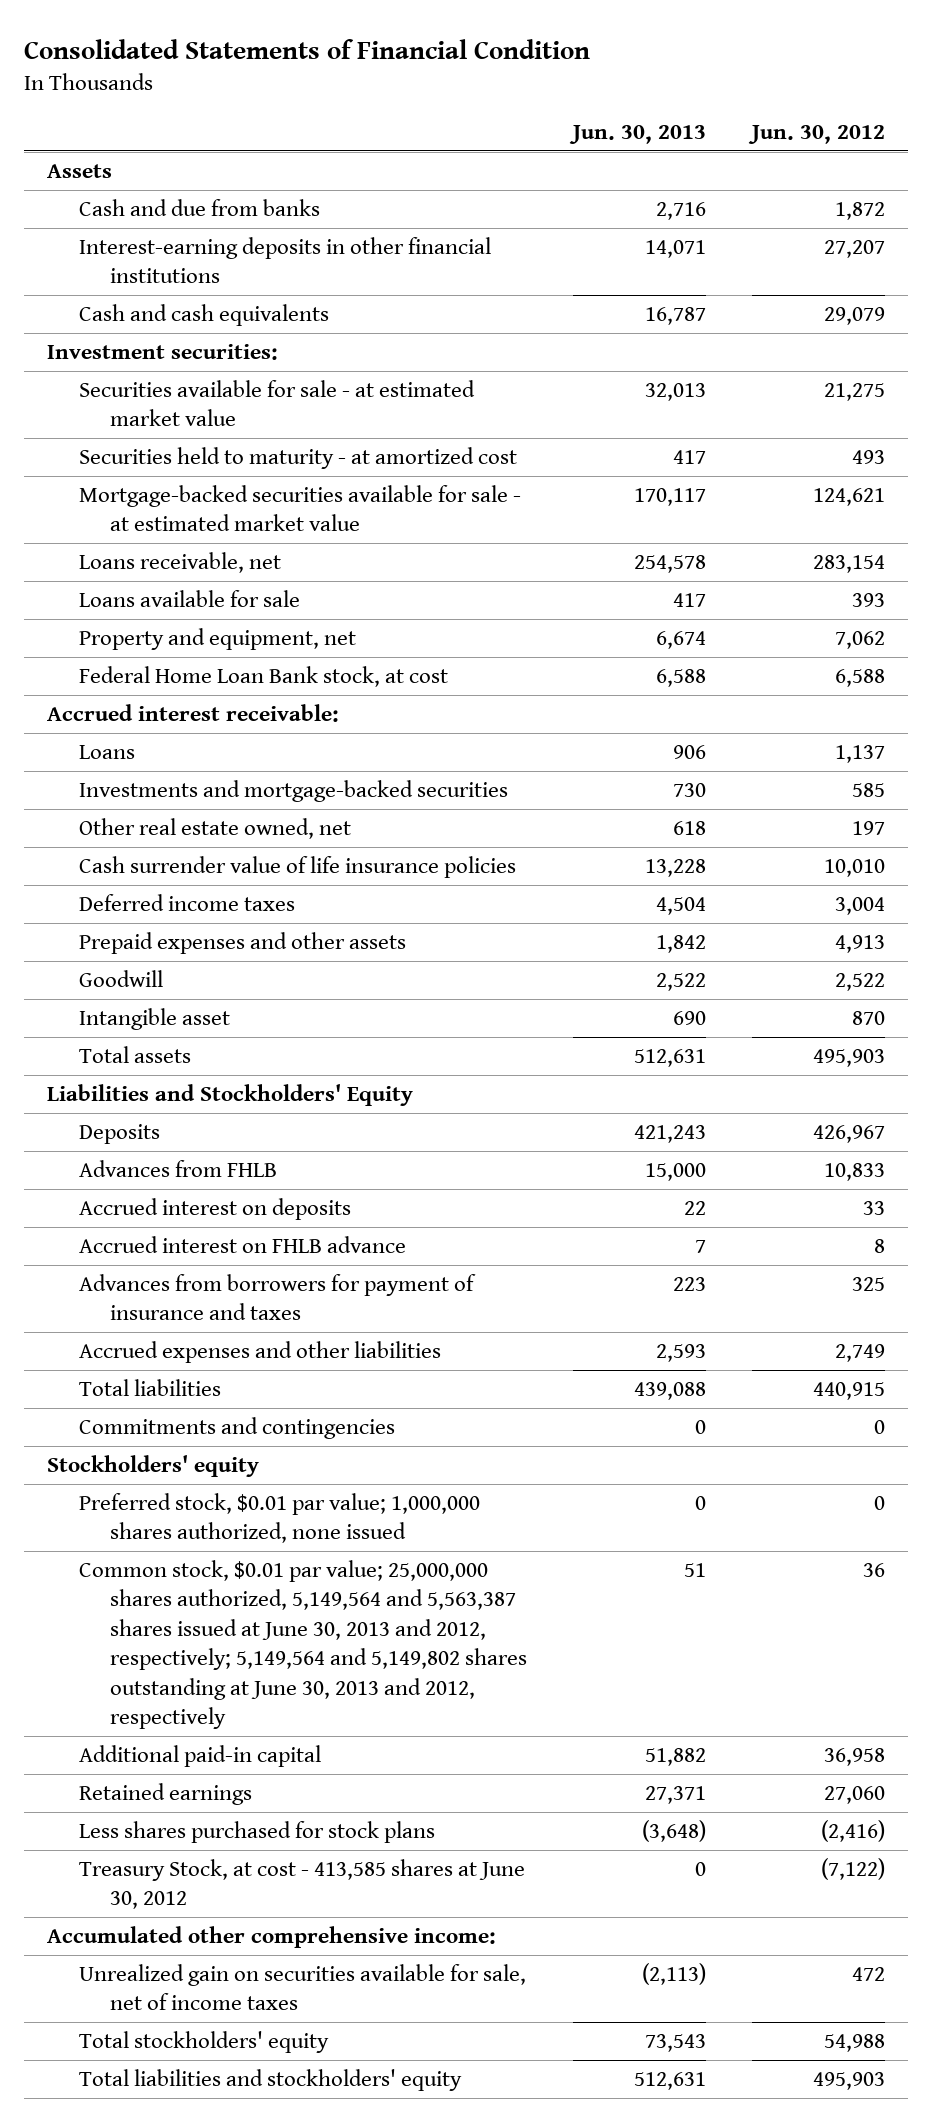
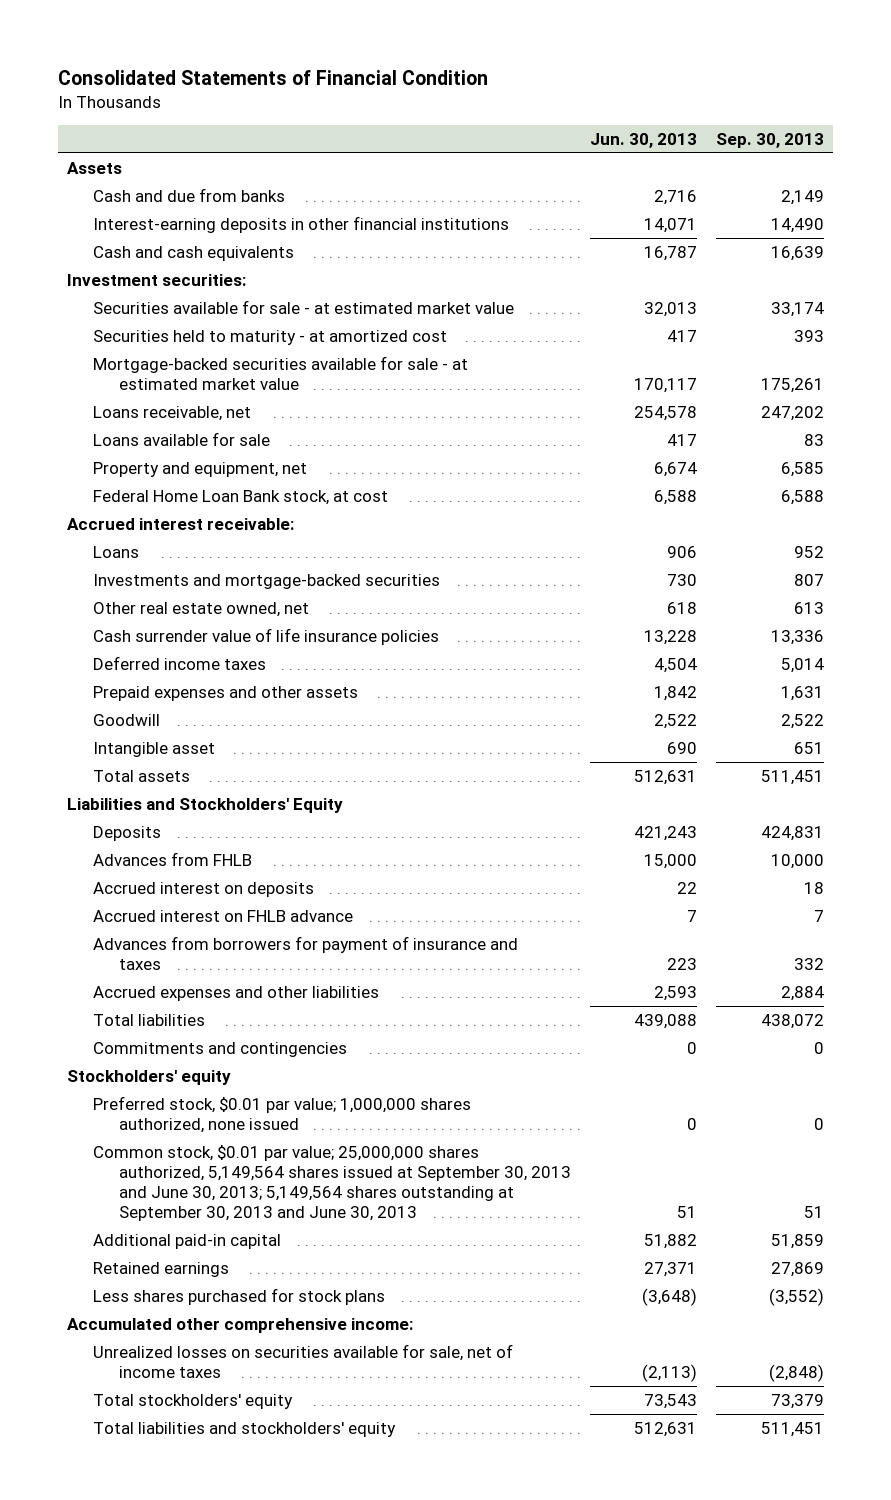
[747,124,885,144] Jun. 30, 2012 -> none
none -> [715,132,824,148] Sep. 30, 2013
[78,1559,528,1730] Common stock, $0.01 par value; 25,000,000 shares authorized, 5,149,564 and 5,563,387 shares issued at June 30, 2013 and 2012, respectively; 5,149,564 and 5,149,802 shares outstanding at June 30, 2013 and 2012, respectively -> [93,1145,572,1221] Common stock, $0.01 par value; 25,000,000 shares authorized, 5,149,564 shares issued at September 30, 2013 and June 30, 2013; 5,149,564 shares outstanding at September 30, 2013 and June 30, 2013
[78,1858,525,1910] Treasury Stock, at cost - 413,585 shares at June 30, 2012 -> none
[78,1963,526,2011] Unrealized gain on securities available for sale, net of income taxes -> [93,1344,514,1379] Unrealized losses on securities available for sale, net of income taxes

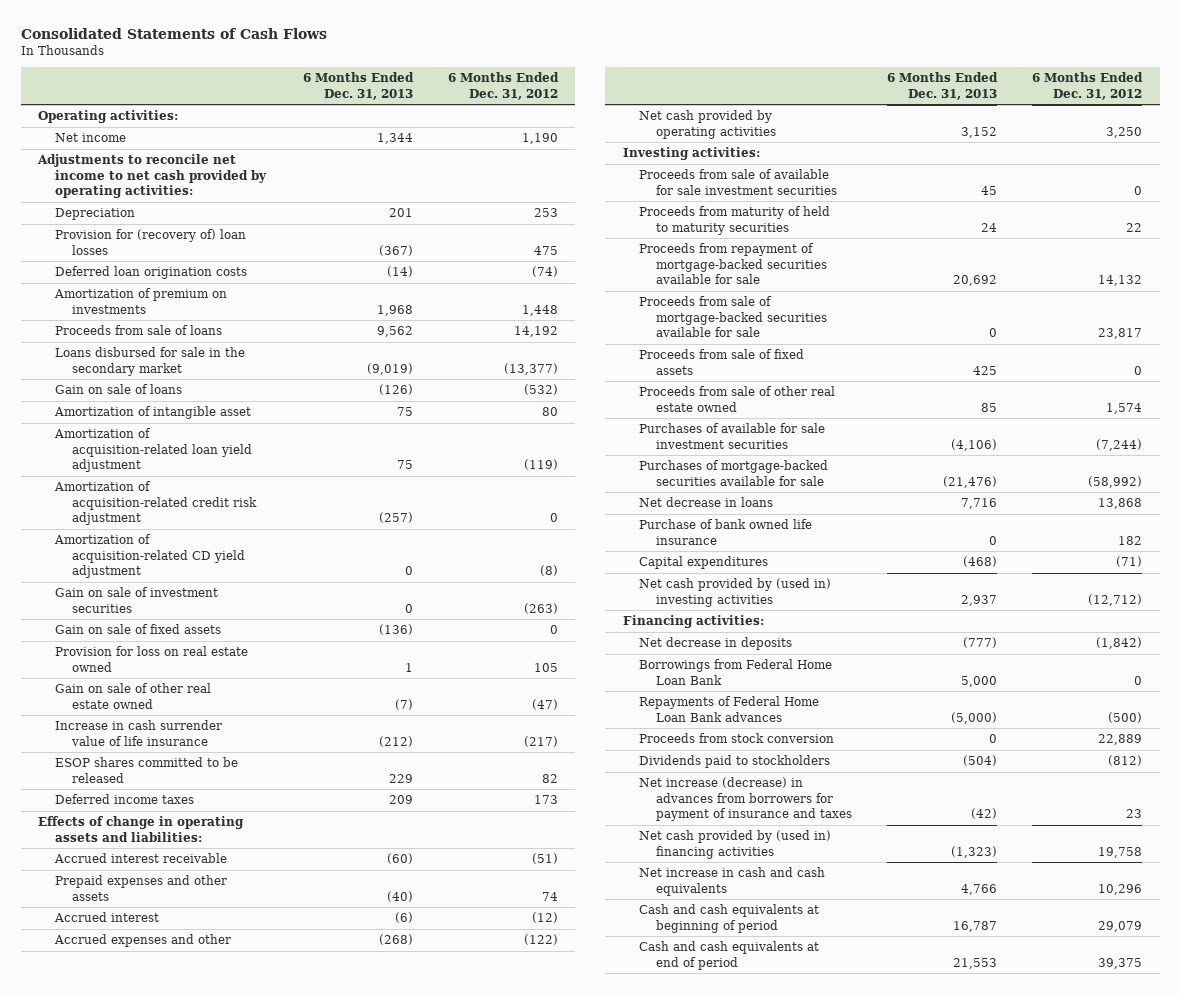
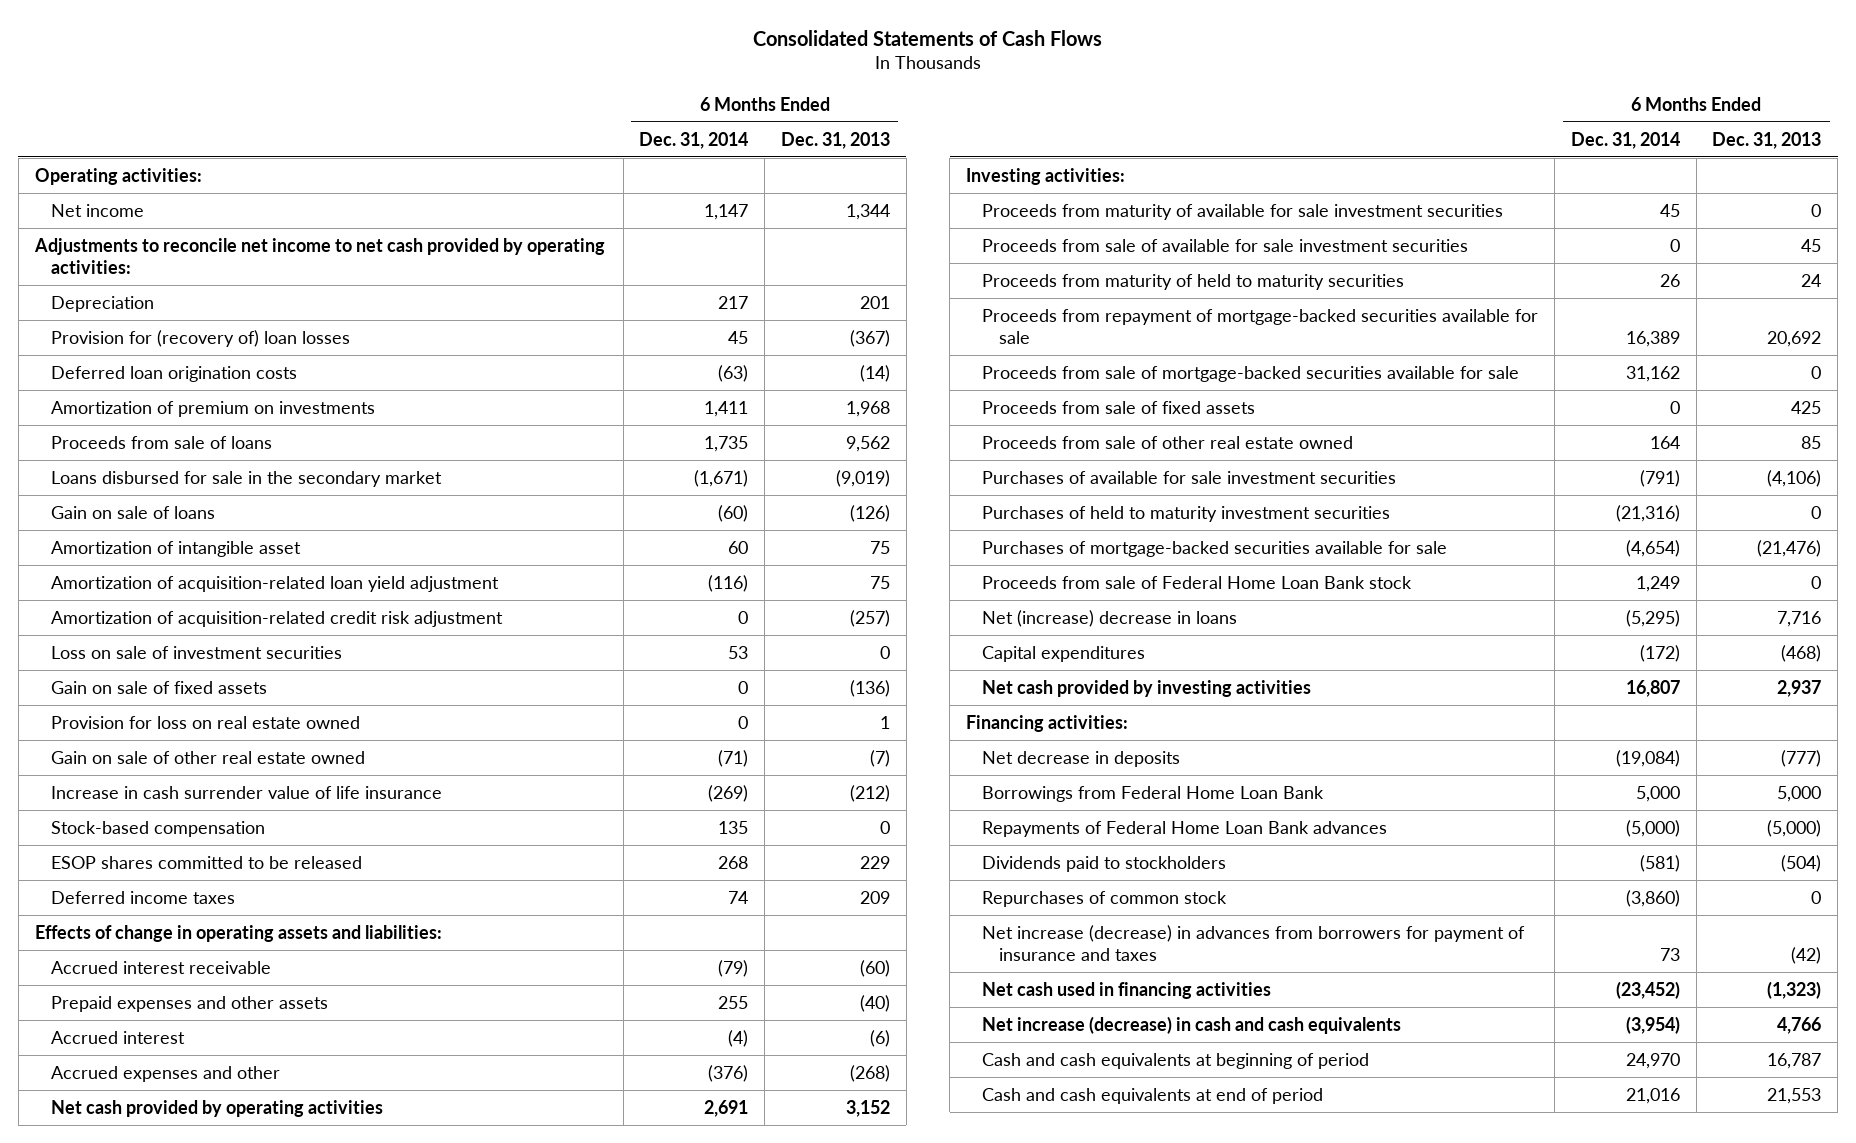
[447,72,559,100] 6 Months Ended Dec. 31, 2012 -> none
none -> [639,131,749,149] Dec. 31, 2014
[53,534,245,578] Amortization of acquisition-related CD yield adjustment -> none
[54,587,218,613] Gain on sale of investment securities -> [50,645,342,659] Loss on sale of investment securities
none -> [50,820,265,837] Stock-based compensation
none -> [982,203,1504,220] Proceeds from maturity of available for sale investment securities
none -> [982,505,1391,522] Purchases of held to maturity investment securities
[639,519,813,545] Purchase of bank owned life insurance -> none
none -> [982,575,1413,589] Proceeds from sale of Federal Home Loan Bank stock
[639,497,774,508] Net decrease in loans -> [982,609,1238,627] Net (increase) decrease in loans
[639,578,832,607] Net cash provided by (used in) investing activities -> [982,679,1312,697] Net cash provided by investing activities
[639,733,835,744] Proceeds from stock conversion -> none
none -> [982,890,1228,907] Repurchases of common stock
[639,830,832,859] Net cash provided by (used in) financing activities -> [982,981,1272,999] Net cash used in financing activities
[639,867,826,896] Net increase in cash and cash equivalents -> [982,1015,1402,1034] Net increase (decrease) in cash and cash equivalents

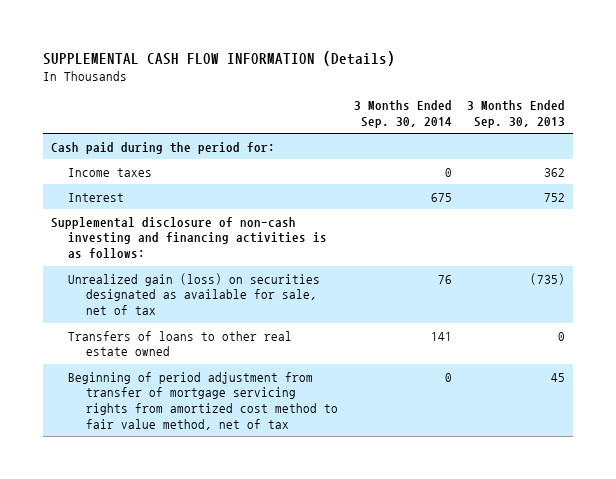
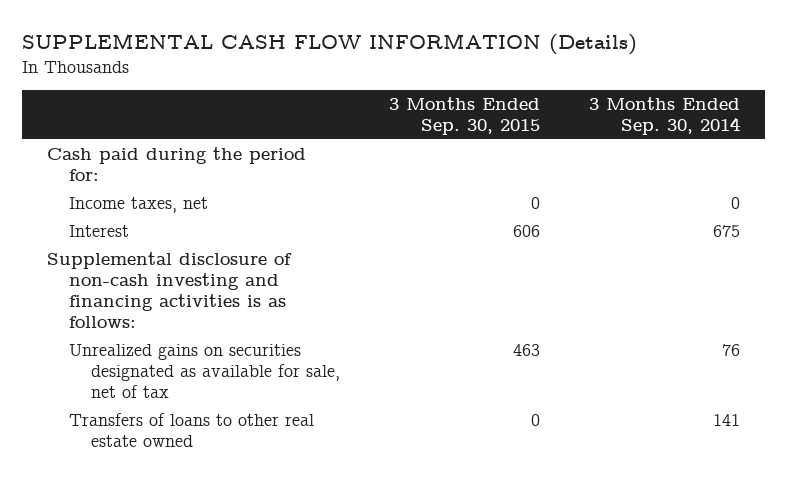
[467,100,566,128] 3 Months Ended Sep. 30, 2013 -> none
none -> [388,96,540,135] 3 Months Ended Sep. 30, 2015
[68,167,153,177] Income taxes -> [68,196,208,213] Income taxes, net
[68,272,321,316] Unrealized gain (loss) on securities designated as available for sale, net of tax -> [68,343,340,399] Unrealized gains on securities designated as available for sale, net of tax
[68,371,338,430] Beginning of period adjustment from transfer of mortgage servicing rights from amortized cost method to fair value method, net of tax -> none

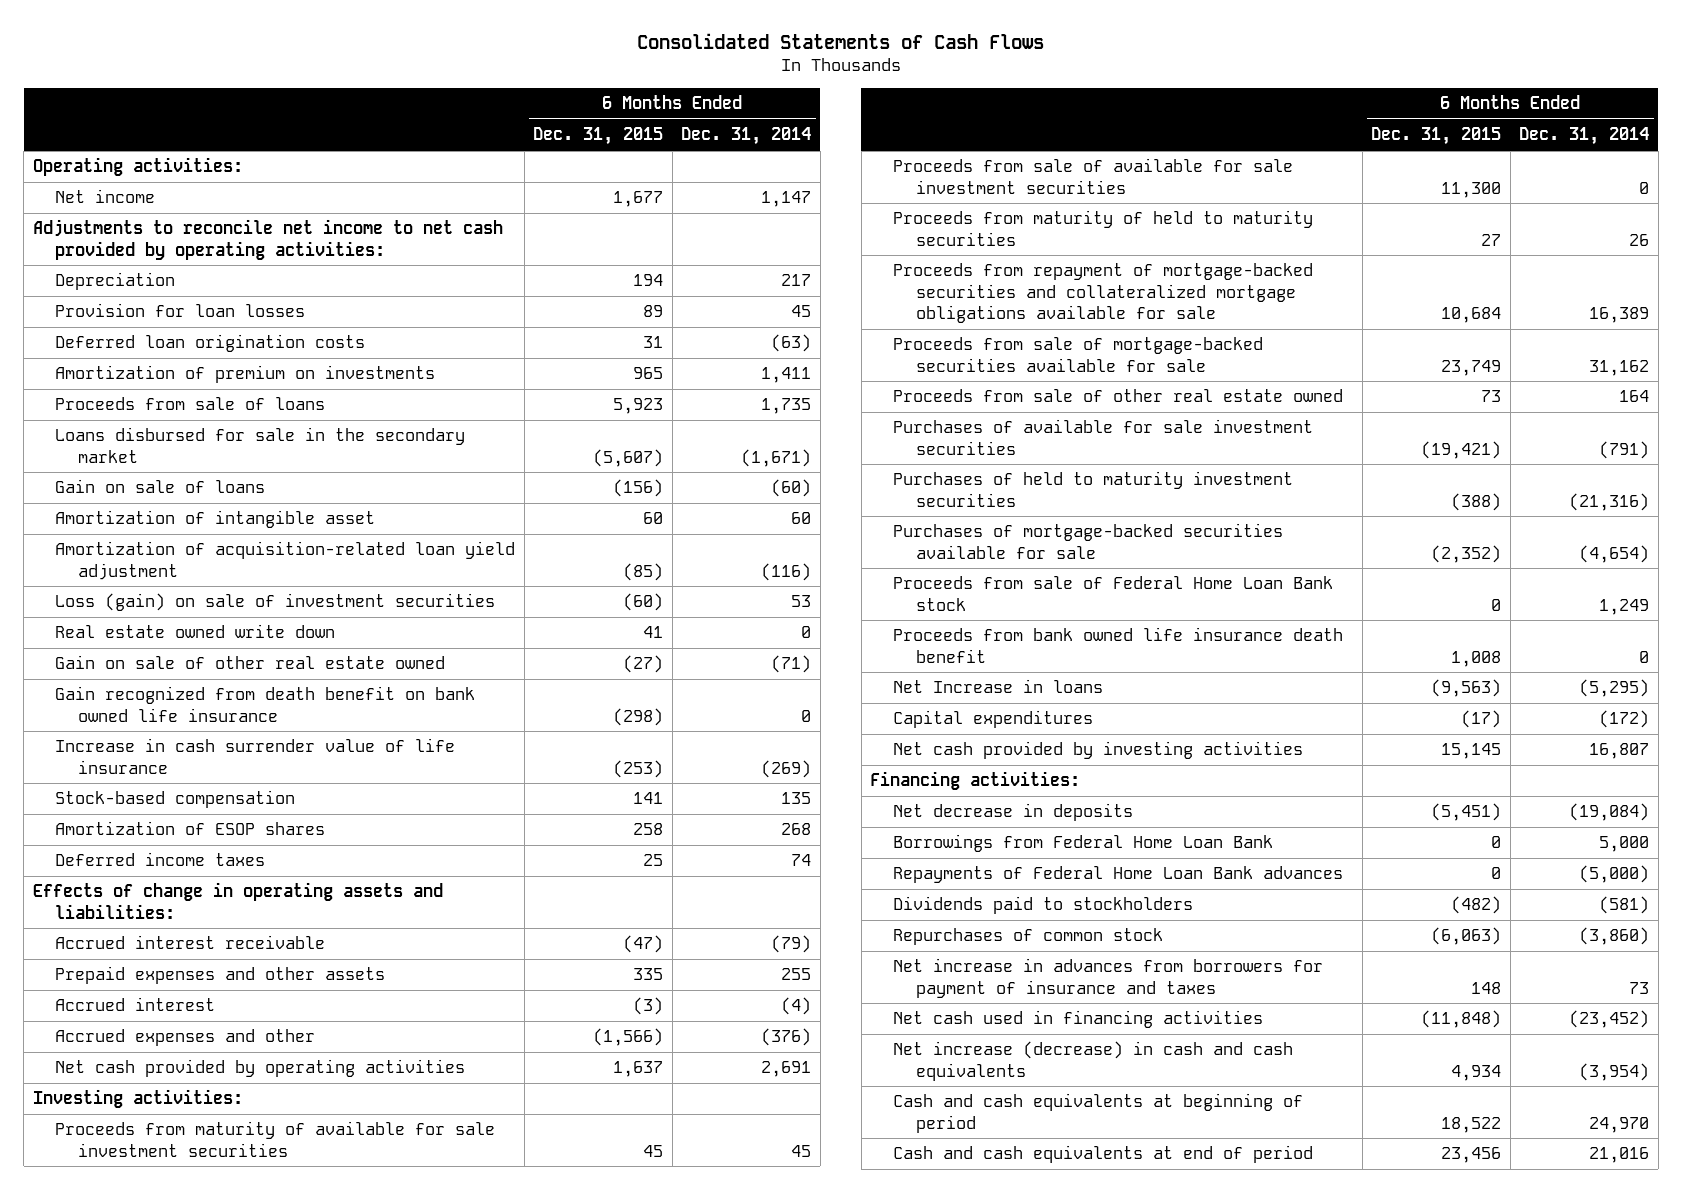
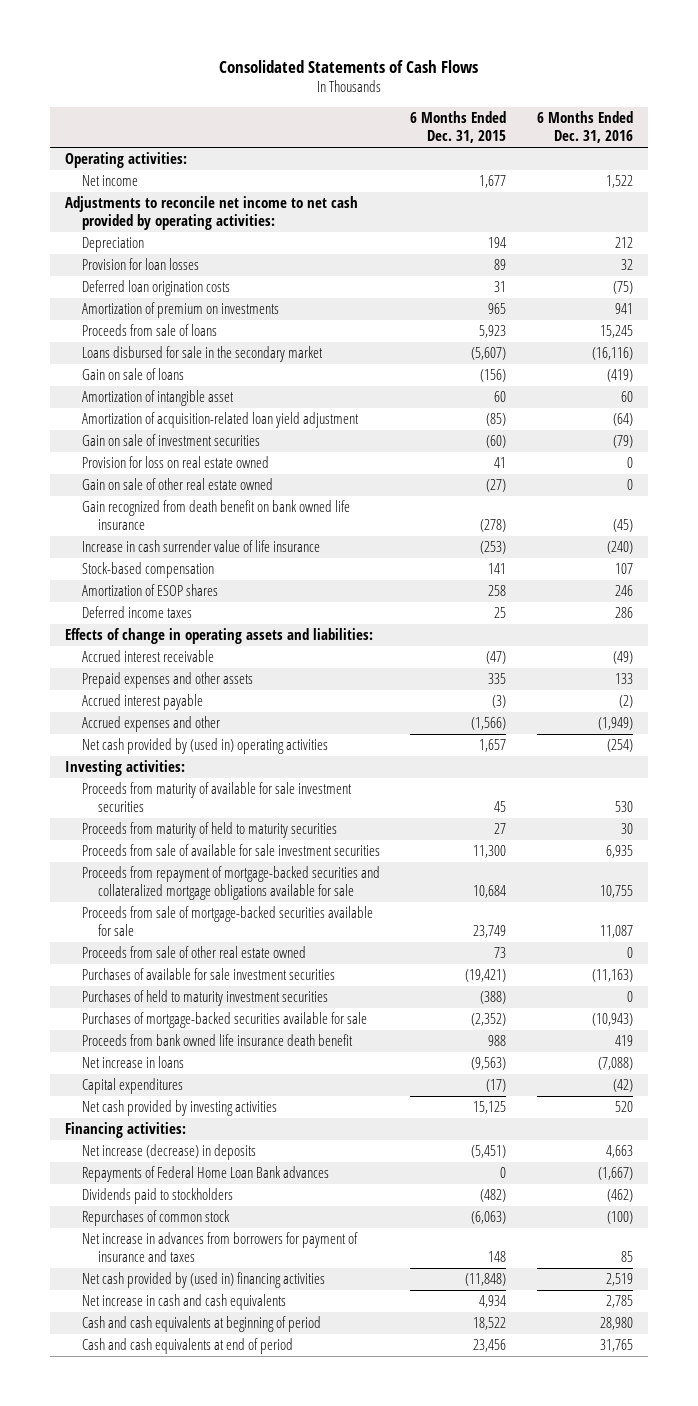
[681,127,812,146] Dec. 31, 2014 -> none
none -> [536,111,633,144] 6 Months Ended Dec. 31, 2016
[55,624,336,639] Real estate owned write down -> none
[55,593,496,612] Loss (gain) on sale of investment securities -> [81,434,260,447] Gain on sale of investment securities
none -> [81,456,269,469] Provision for loss on real estate owned
[613,707,664,726] (298) -> [480,519,507,533] (278)
[55,997,216,1012] Accrued interest -> [81,694,203,711] Accrued interest payable
[55,1059,466,1078] Net cash provided by operating activities -> [81,738,328,755] Net cash provided by (used in) operating activities
[613,1061,664,1078] 1,637 -> [479,739,507,753] 1,657
[893,158,1294,194] Proceeds from sale of available for sale investment securities -> [81,844,380,857] Proceeds from sale of available for sale investment securities
[893,576,1334,611] Proceeds from sale of Federal Home Loan Bank stock -> none
[1451,650,1502,667] 1,008 -> [488,1035,507,1047] 988
[893,679,1104,694] Net Increase in loans -> [81,1056,184,1069] Net increase in loans
[1441,743,1502,760] 15,145 -> [473,1101,507,1115] 15,125
[893,834,1274,853] Borrowings from Federal Home Loan Bank -> none
[893,803,1134,822] Net decrease in deposits -> [81,1144,256,1161] Net increase (decrease) in deposits
[893,1010,1264,1029] Net cash used in financing activities -> [81,1272,325,1289] Net cash provided by (used in) financing activities
[893,1041,1294,1081] Net increase (decrease) in cash and cash equivalents -> [81,1294,286,1311] Net increase in cash and cash equivalents

